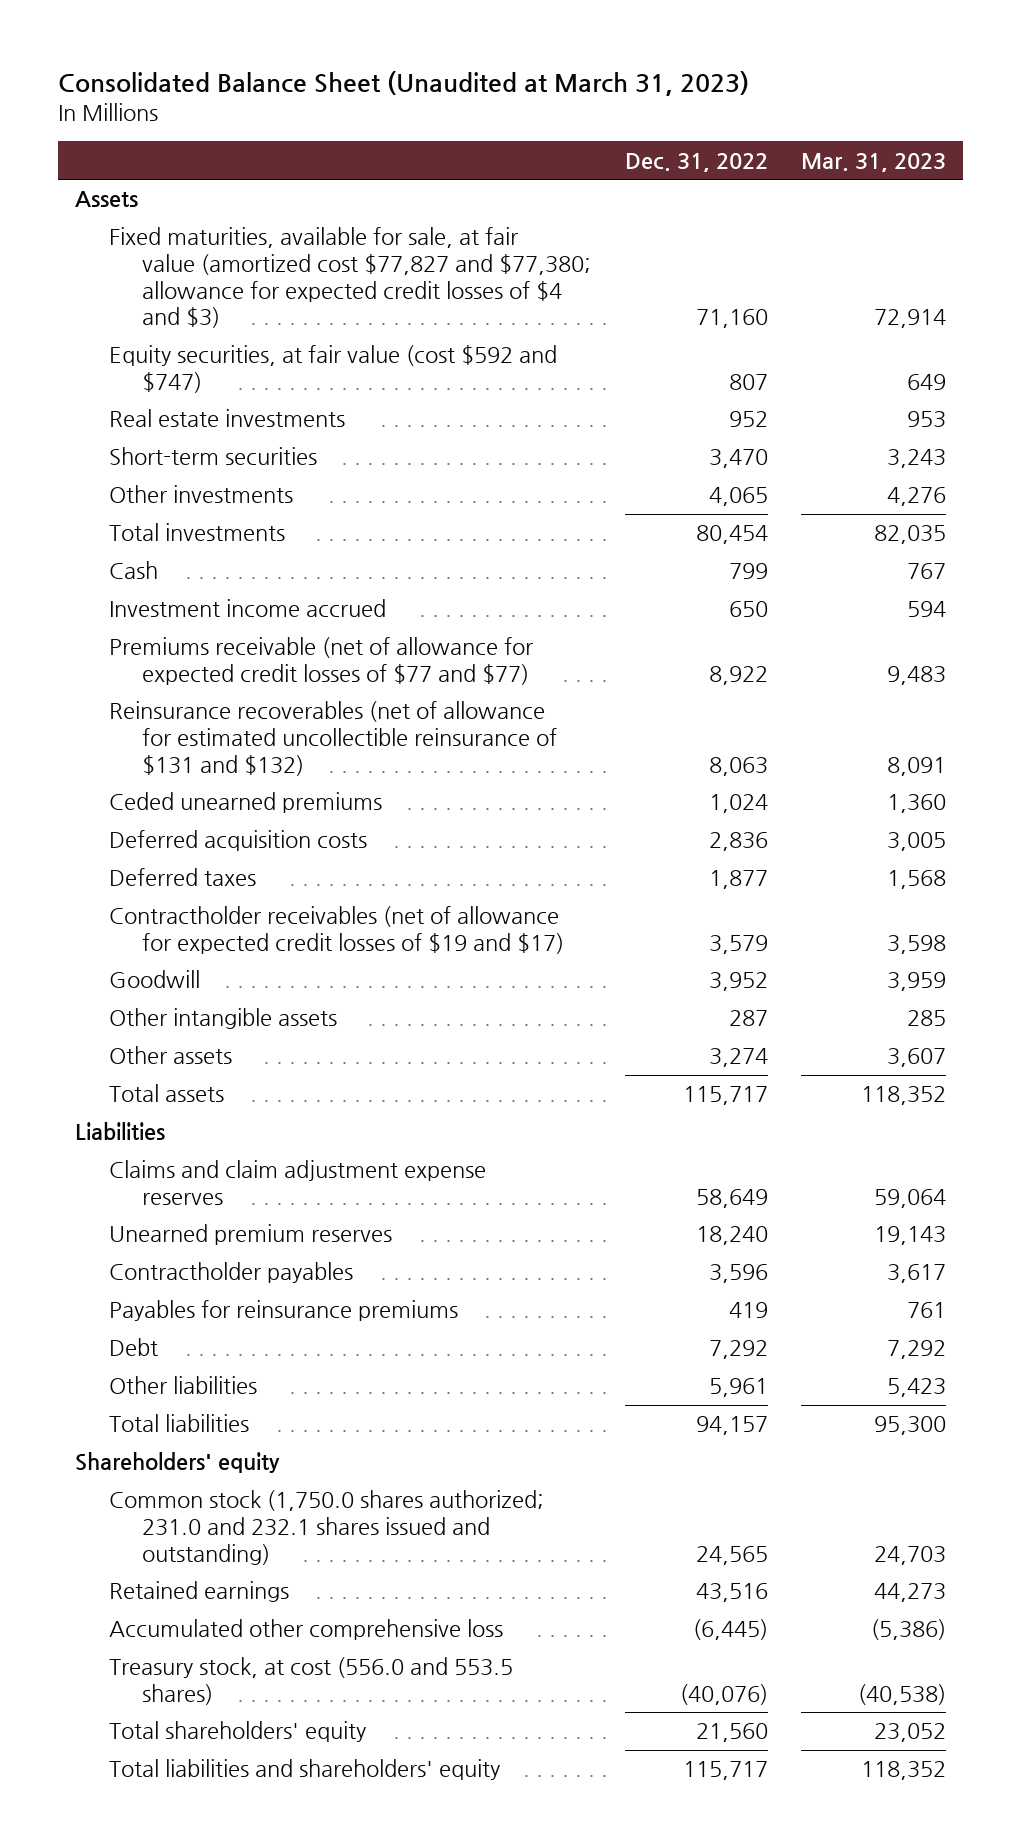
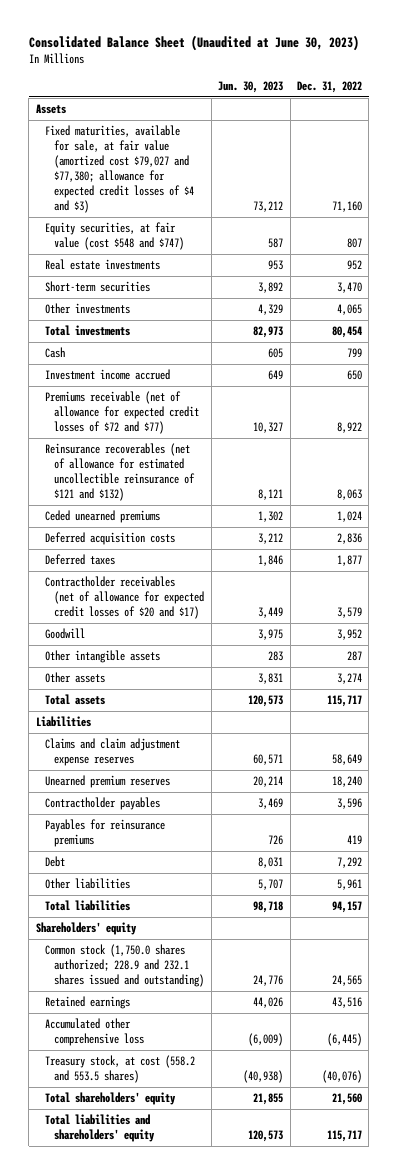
[58,71,750,97] Consolidated Balance Sheet (Unaudited at March 31, 2023) -> [28,35,359,52] Consolidated Balance Sheet (Unaudited at June 30, 2023)
[801,152,947,172] Mar. 31, 2023 -> none
none -> [218,81,284,94] Jun. 30, 2023
[108,227,592,329] Fixed maturities, available for sale, at fair value (amortized cost $77,827 and $77,380; allowance for expected credit losses of $4 and $3) -> [44,124,195,214] Fixed maturities, available for sale, at fair value (amortized cost $79,027 and $77,380; allowance for expected credit losses of $4 and $3)
[108,345,557,393] Equity securities, at fair value (cost $592 and $747) -> [44,221,185,250] Equity securities, at fair value (cost $548 and $747)
[108,637,533,685] Premiums receivable (net of allowance for expected credit losses of $77 and $77) -> [44,390,200,435] Premiums receivable (net of allowance for expected credit losses of $72 and $77)
[108,701,558,776] Reinsurance recoverables (net of allowance for estimated uncollectible reinsurance of $131 and $132) -> [44,442,196,502] Reinsurance recoverables (net of allowance for estimated uncollectible reinsurance of $121 and $132)
[108,906,565,954] Contractholder receivables (net of allowance for expected credit losses of $19 and $17) -> [44,575,205,620] Contractholder receivables (net of allowance for expected credit losses of $20 and $17)
[108,1490,544,1565] Common stock (1,750.0 shares authorized; 231.0 and 232.1 shares issued and outstanding) -> [44,943,205,988] Common stock (1,750.0 shares authorized; 228.9 and 232.1 shares issued and outstanding)
[108,1657,513,1705] Treasury stock, at cost (556.0 and 553.5 shares) -> [44,1054,195,1083] Treasury stock, at cost (558.2 and 553.5 shares)

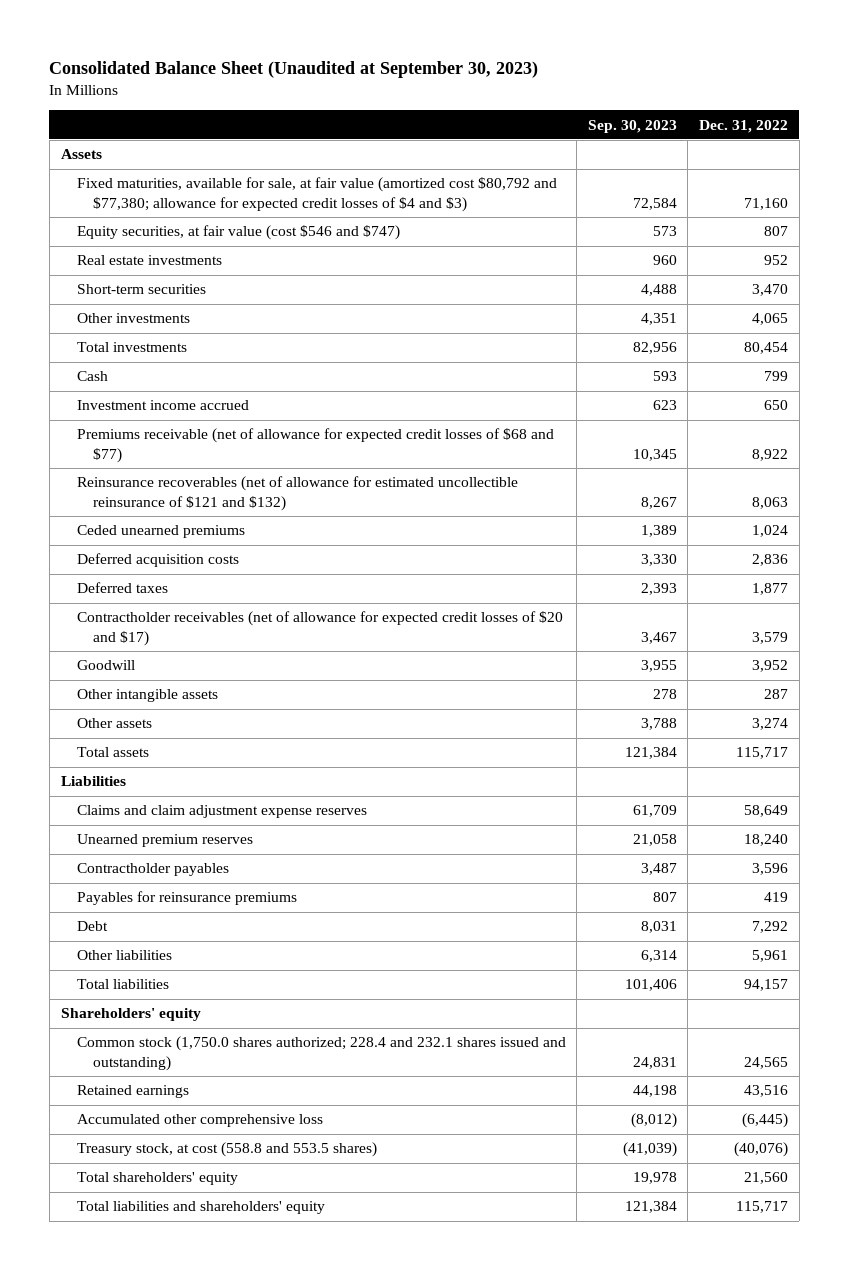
[28,35,359,52] Consolidated Balance Sheet (Unaudited at June 30, 2023) -> [49,60,539,78] Consolidated Balance Sheet (Unaudited at September 30, 2023)
[218,81,284,94] Jun. 30, 2023 -> none
none -> [587,119,677,133] Sep. 30, 2023
[44,124,195,214] Fixed maturities, available for sale, at fair value (amortized cost $79,027 and $77,380; allowance for expected credit losses of $4 and $3) -> [76,177,557,212] Fixed maturities, available for sale, at fair value (amortized cost $80,792 and $77,380; allowance for expected credit losses of $4 and $3)
[44,221,185,250] Equity securities, at fair value (cost $548 and $747) -> [76,225,400,241] Equity securities, at fair value (cost $546 and $747)
[44,390,200,435] Premiums receivable (net of allowance for expected credit losses of $72 and $77) -> [76,428,554,463] Premiums receivable (net of allowance for expected credit losses of $68 and $77)
[44,943,205,988] Common stock (1,750.0 shares authorized; 228.9 and 232.1 shares issued and outstanding) -> [76,1036,566,1071] Common stock (1,750.0 shares authorized; 228.4 and 232.1 shares issued and outstanding)
[44,1054,195,1083] Treasury stock, at cost (558.2 and 553.5 shares) -> [76,1142,377,1158] Treasury stock, at cost (558.8 and 553.5 shares)

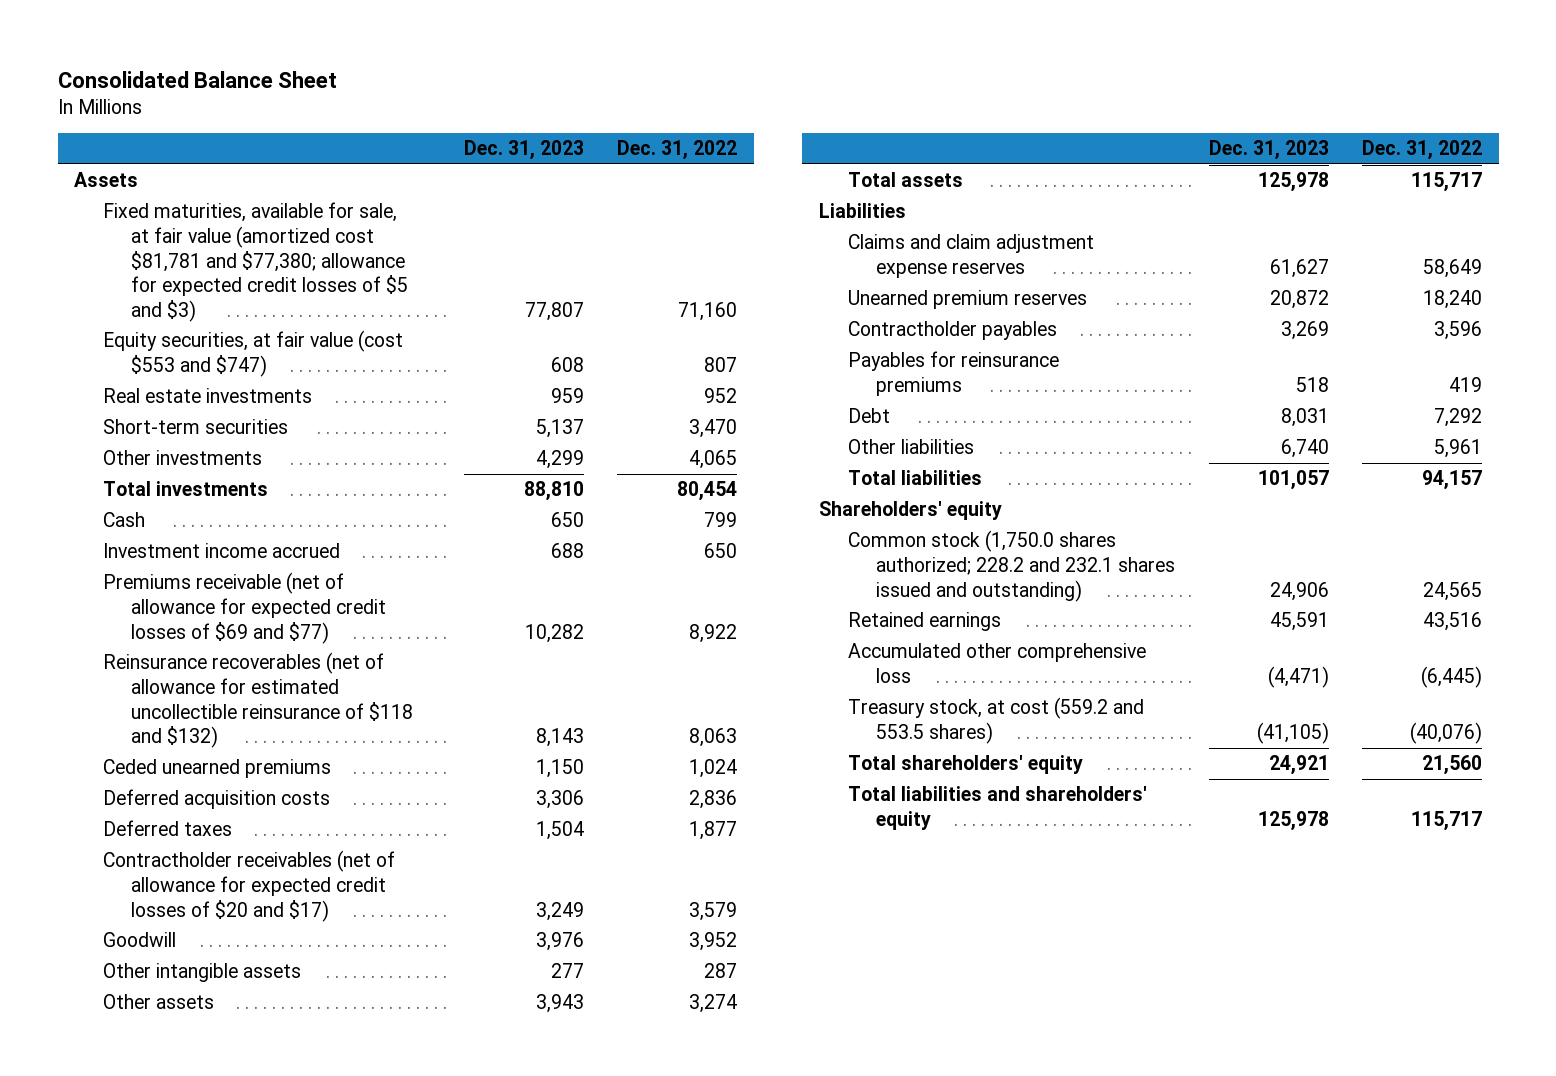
[49,60,539,78] Consolidated Balance Sheet (Unaudited at September 30, 2023) -> [57,70,337,88] Consolidated Balance Sheet
[587,119,677,133] Sep. 30, 2023 -> none
none -> [463,140,584,161] Dec. 31, 2023
[76,177,557,212] Fixed maturities, available for sale, at fair value (amortized cost $80,792 and $77,380; allowance for expected credit losses of $4 and $3) -> [102,202,409,322] Fixed maturities, available for sale, at fair value (amortized cost $81,781 and $77,380; allowance for expected credit losses of $5 and $3)
[76,225,400,241] Equity securities, at fair value (cost $546 and $747) -> [102,330,403,377] Equity securities, at fair value (cost $553 and $747)
[76,428,554,463] Premiums receivable (net of allowance for expected credit losses of $68 and $77) -> [102,572,387,644] Premiums receivable (net of allowance for expected credit losses of $69 and $77)
[76,476,518,511] Reinsurance recoverables (net of allowance for estimated uncollectible reinsurance of $121 and $132) -> [102,652,414,749] Reinsurance recoverables (net of allowance for estimated uncollectible reinsurance of $118 and $132)
[76,1036,566,1071] Common stock (1,750.0 shares authorized; 228.4 and 232.1 shares issued and outstanding) -> [847,530,1176,602] Common stock (1,750.0 shares authorized; 228.2 and 232.1 shares issued and outstanding)
[76,1142,377,1158] Treasury stock, at cost (558.8 and 553.5 shares) -> [847,697,1144,744] Treasury stock, at cost (559.2 and 553.5 shares)

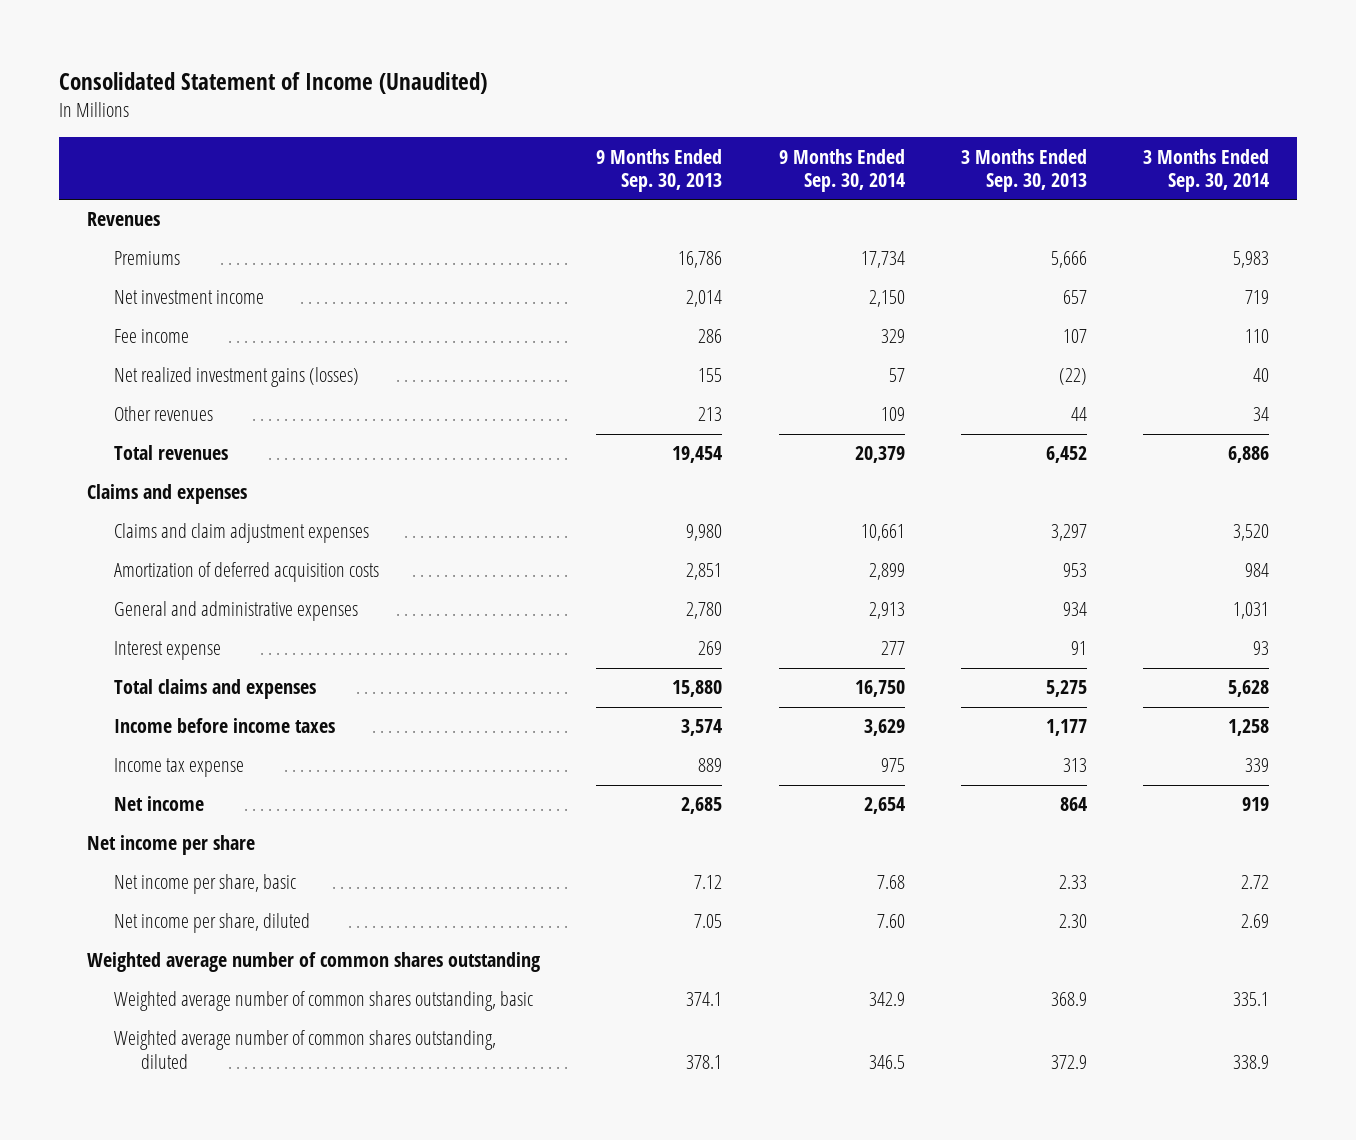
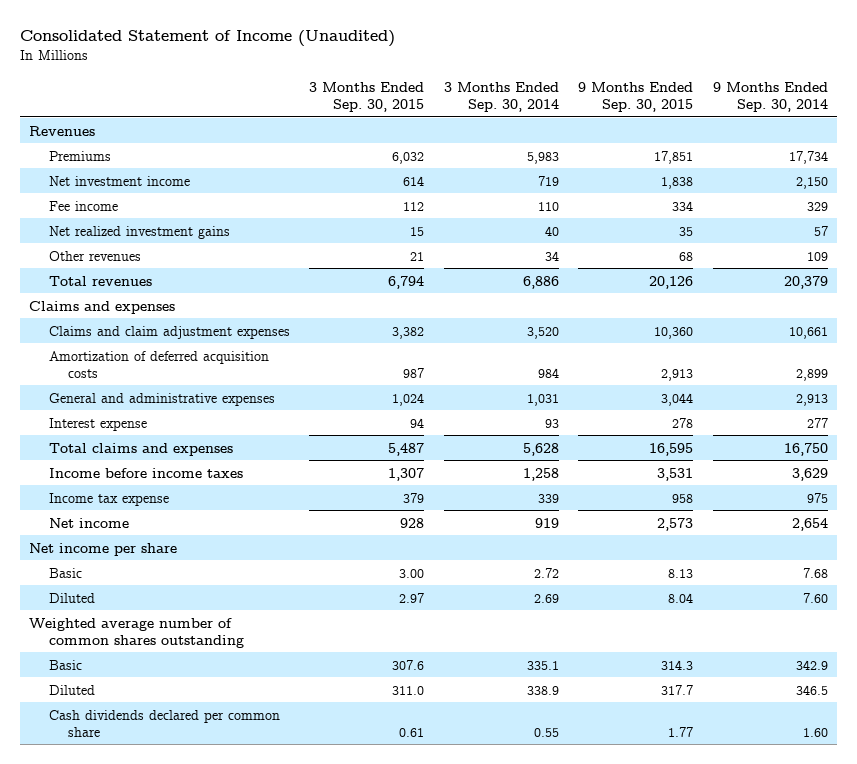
[596,148,723,193] 9 Months Ended Sep. 30, 2013 -> none
[960,148,1087,193] 3 Months Ended Sep. 30, 2013 -> none
none -> [309,81,425,112] 3 Months Ended Sep. 30, 2015
none -> [578,81,694,112] 9 Months Ended Sep. 30, 2015
[114,367,360,388] Net realized investment gains (losses) -> [48,225,230,239] Net realized investment gains
[114,874,297,895] Net income per share, basic -> [48,567,82,578] Basic
[114,913,311,934] Net income per share, diluted -> [48,592,95,603] Diluted
[114,991,534,1012] Weighted average number of common shares outstanding, basic -> [48,659,82,670] Basic
[114,1030,497,1070] Weighted average number of common shares outstanding, diluted -> [48,684,95,695] Diluted
none -> [48,709,280,737] Cash dividends declared per common share

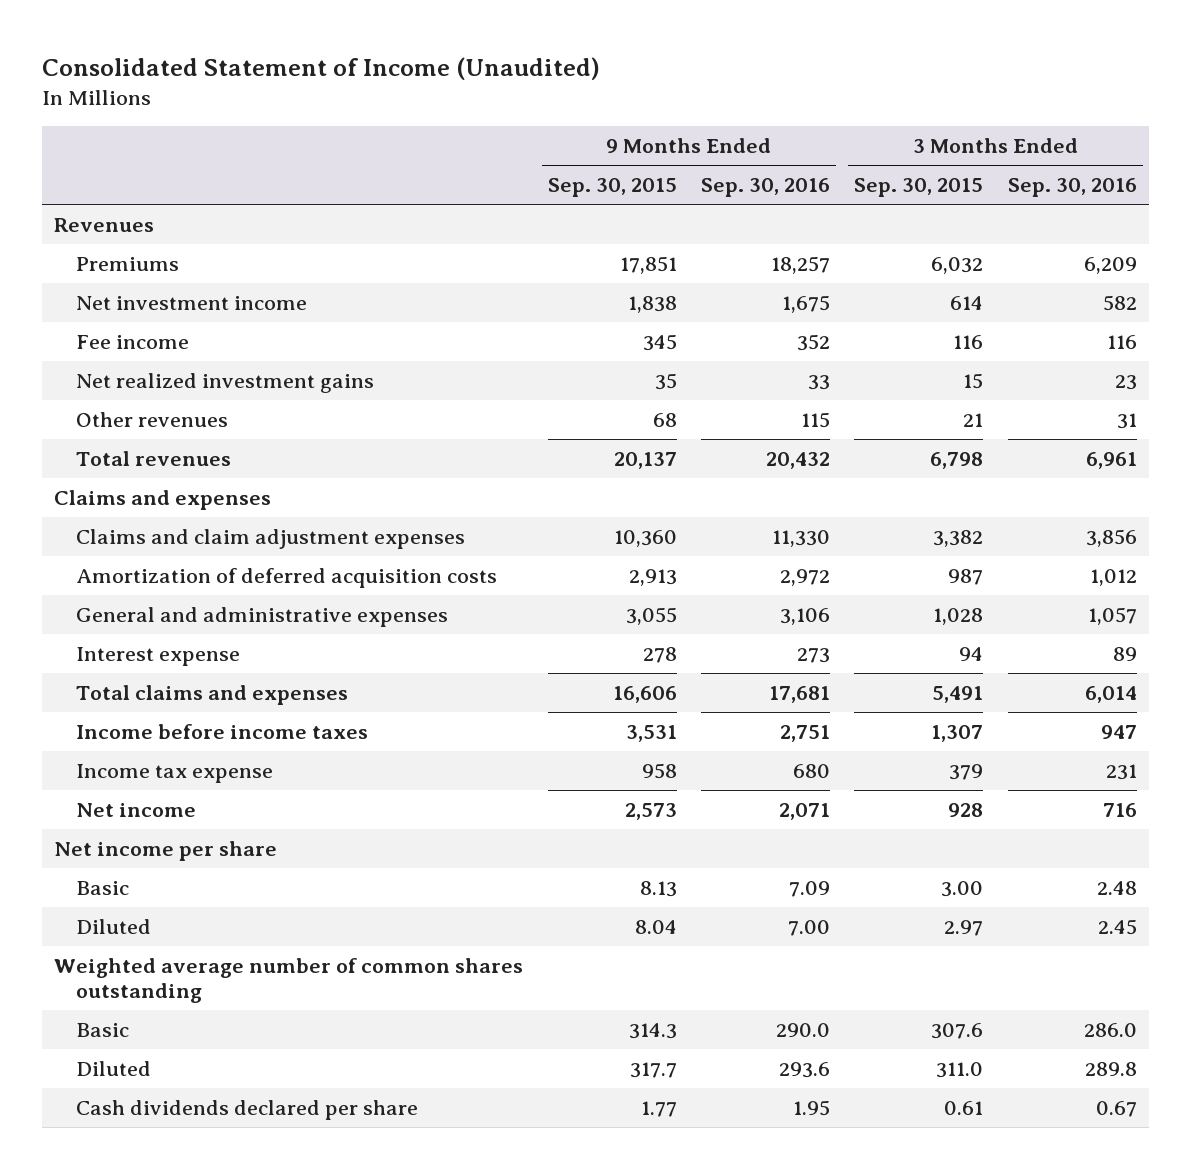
[443,81,559,112] 3 Months Ended Sep. 30, 2014 -> none
[712,81,828,112] 9 Months Ended Sep. 30, 2014 -> none
none -> [701,178,831,198] Sep. 30, 2016
none -> [1007,178,1137,198] Sep. 30, 2016
[403,201,425,211] 112 -> [953,334,984,349] 116
[672,200,694,211] 334 -> [642,333,677,351] 345
[388,275,425,289] 6,794 -> [930,451,984,469] 6,798
[649,275,694,289] 20,126 -> [613,451,677,469] 20,137
[392,392,425,406] 1,024 -> [933,607,984,625] 1,028
[661,392,694,406] 3,044 -> [625,606,677,625] 3,055
[388,442,425,456] 5,487 -> [932,685,984,703] 5,491
[649,442,694,456] 16,595 -> [612,685,677,703] 16,606
[48,709,280,737] Cash dividends declared per common share -> [75,1099,418,1120] Cash dividends declared per share

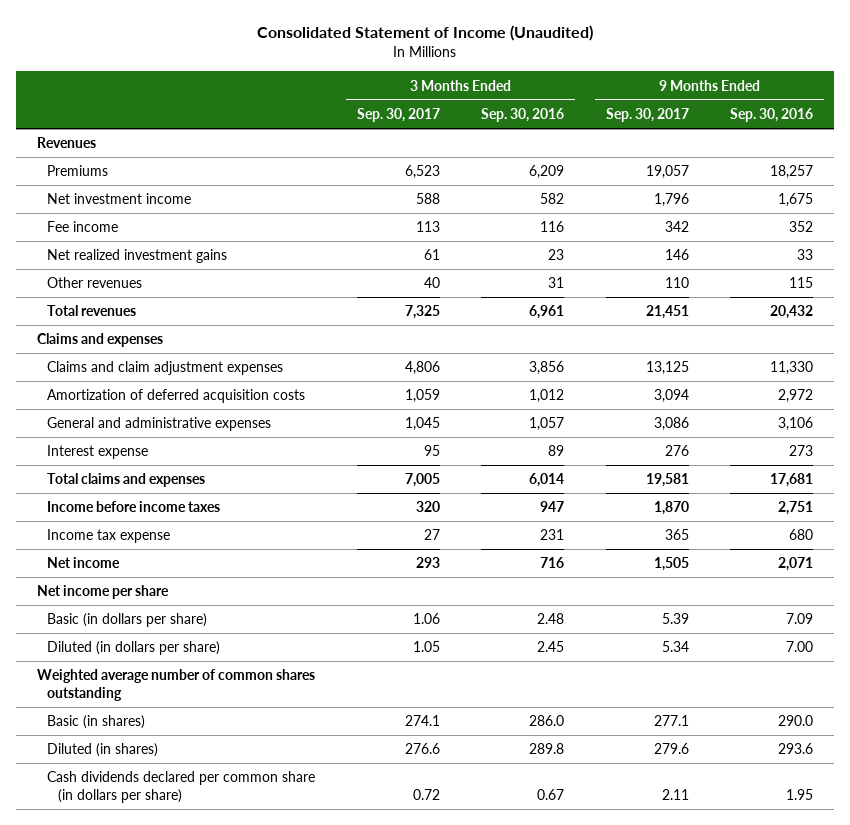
[547,178,677,198] Sep. 30, 2015 -> none
[854,178,984,198] Sep. 30, 2015 -> none
none -> [356,108,440,123] Sep. 30, 2017
none -> [605,108,689,123] Sep. 30, 2017
[75,880,129,895] Basic -> [47,613,208,628] Basic (in dollars per share)
[75,918,151,934] Diluted -> [47,641,221,656] Diluted (in dollars per share)
[75,1022,129,1037] Basic -> [47,715,146,730] Basic (in shares)
[75,1060,151,1076] Diluted -> [47,743,159,758] Diluted (in shares)
[75,1099,418,1120] Cash dividends declared per share -> [47,771,316,804] Cash dividends declared per common share (in dollars per share)

